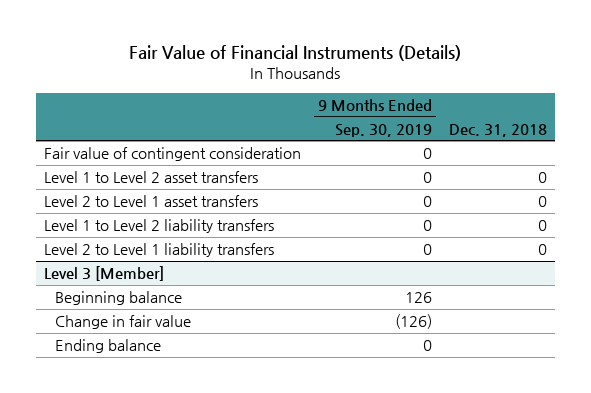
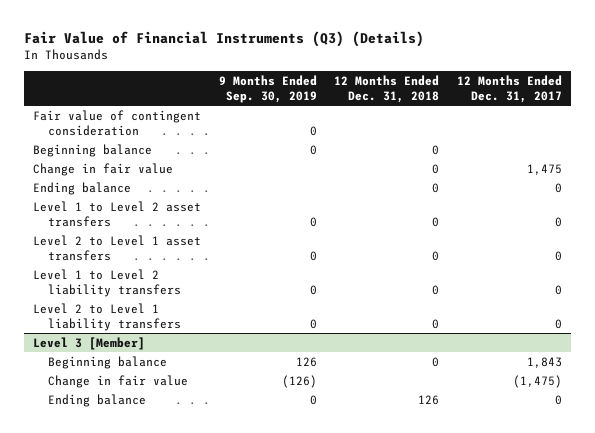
[129,45,462,62] Fair Value of Financial Instruments (Details) -> [24,30,425,47] Fair Value of Financial Instruments (Q3) (Details)
[448,123,547,137] Dec. 31, 2018 -> none
none -> [334,75,440,104] 12 Months Ended Dec. 31, 2018
none -> [456,75,562,104] 12 Months Ended Dec. 31, 2017
none -> [32,143,152,157] Beginning balance
none -> [32,162,173,176] Change in fair value
none -> [32,181,131,195] Ending balance

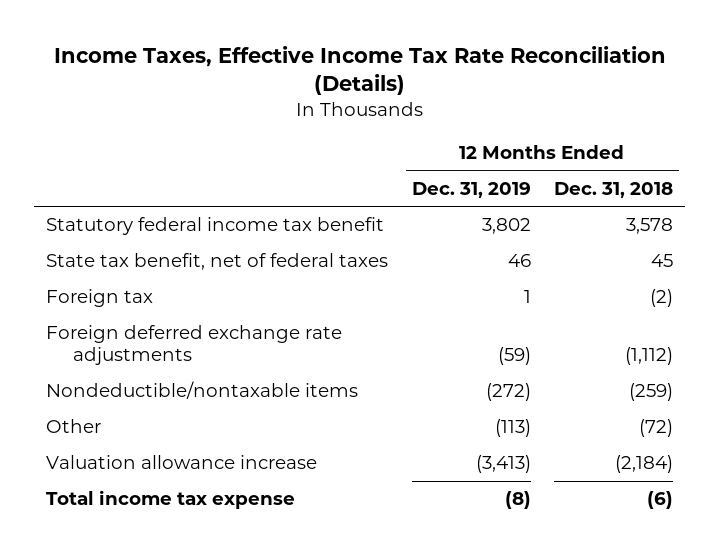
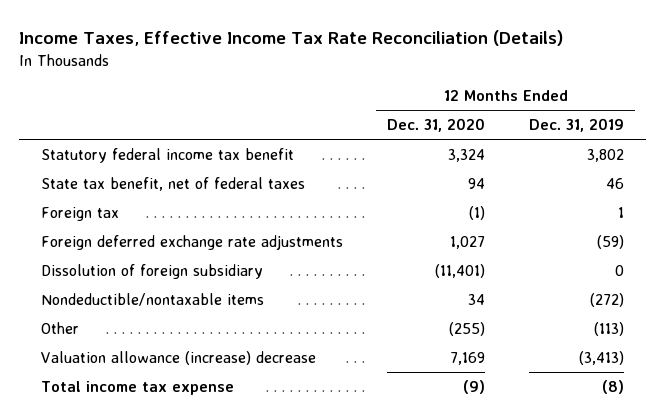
[554,181,674,198] Dec. 31, 2018 -> none
none -> [387,118,486,133] Dec. 31, 2020
none -> [41,263,264,279] Dissolution of foreign subsidiary
[45,455,317,470] Valuation allowance increase -> [41,350,317,365] Valuation allowance (increase) decrease

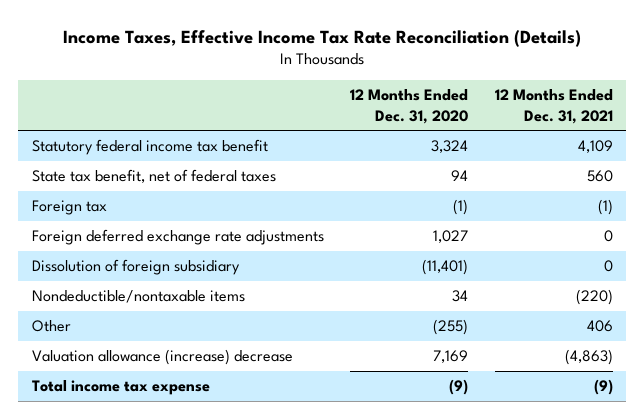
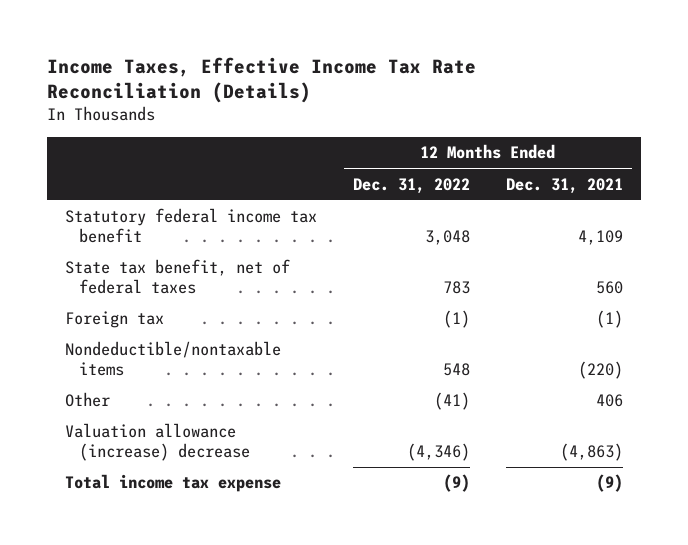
[350,89,469,124] 12 Months Ended Dec. 31, 2020 -> none
none -> [352,177,470,194] Dec. 31, 2022
[31,229,324,246] Foreign deferred exchange rate adjustments -> none
[31,259,240,276] Dissolution of foreign subsidiary -> none

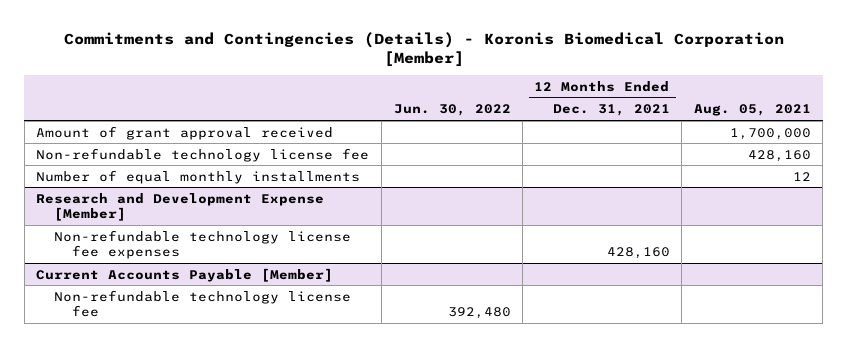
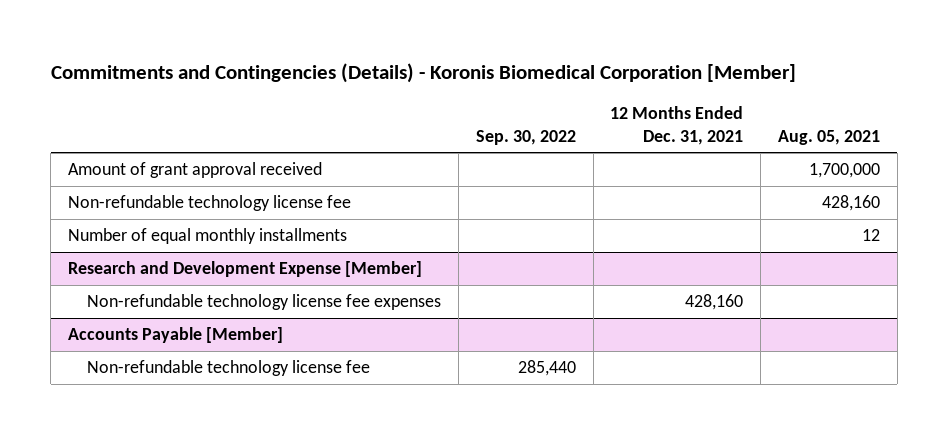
[393,104,511,117] Jun. 30, 2022 -> none
none -> [475,129,576,145] Sep. 30, 2022
[36,267,334,282] Current Accounts Payable [Member] -> [68,327,284,344] Accounts Payable [Member]

